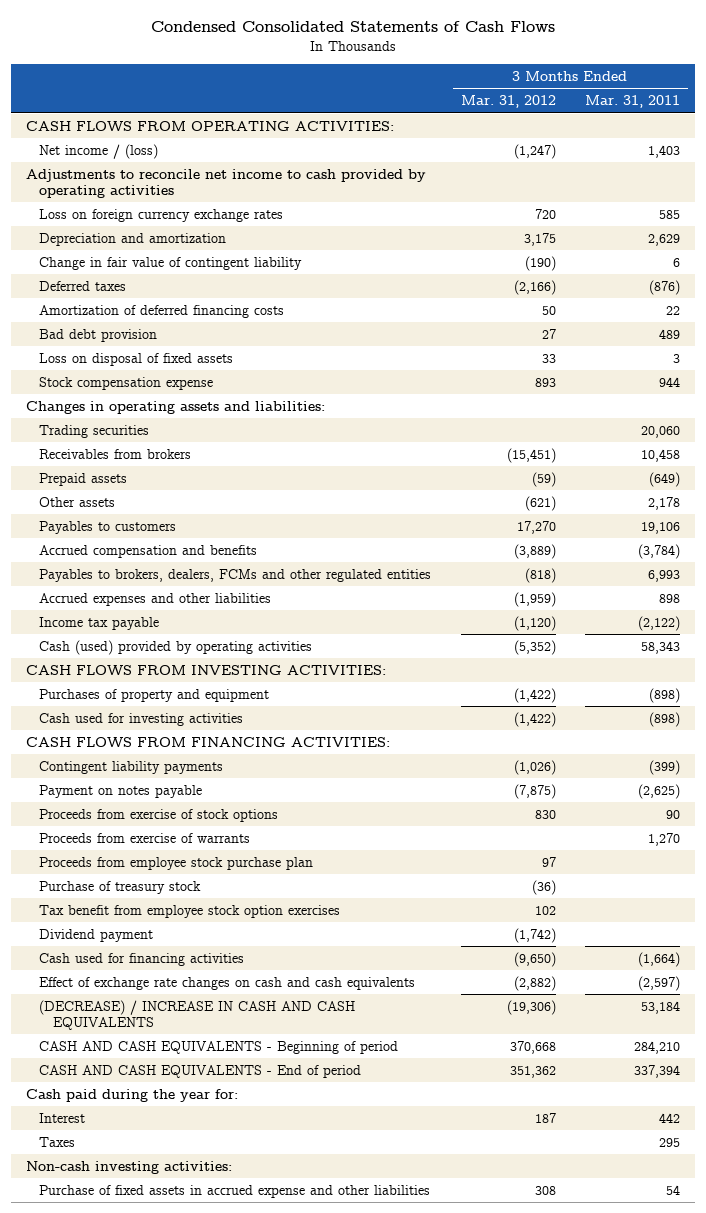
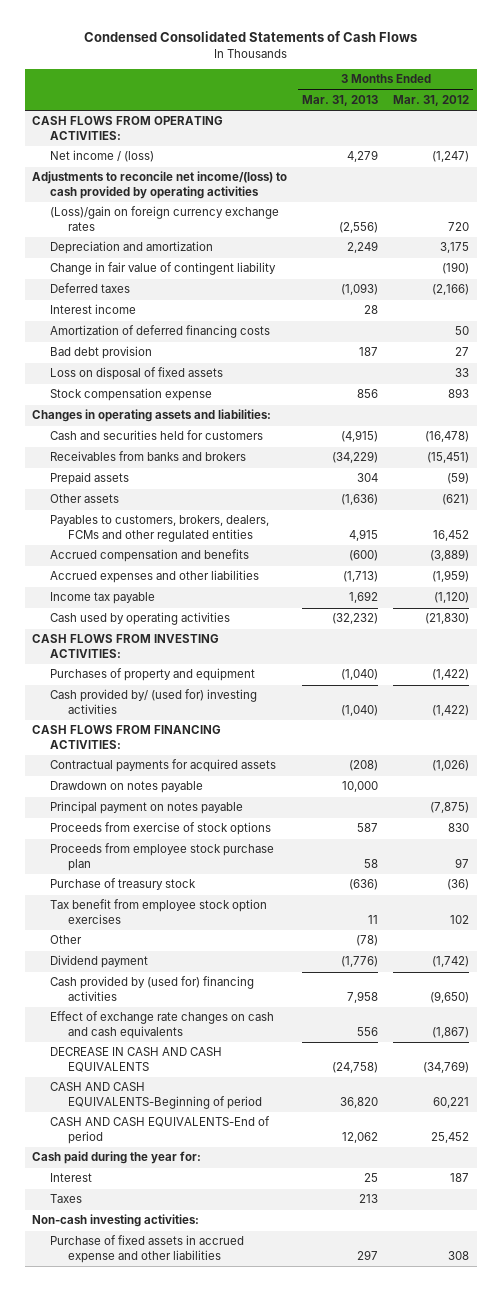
[585,95,681,109] Mar. 31, 2011 -> none
none -> [302,94,379,106] Mar. 31, 2013
[25,168,426,198] Adjustments to reconcile net income to cash provided by operating activities -> [32,171,288,199] Adjustments to reconcile net income/(loss) to cash provided by operating activities
[39,208,284,222] Loss on foreign currency exchange rates -> [50,206,280,231] (Loss)/gain on foreign currency exchange rates
none -> [50,304,137,315] Interest income
[39,424,150,438] Trading securities -> none
none -> [50,430,264,441] Cash and securities held for customers
[39,448,192,459] Receivables from brokers -> [50,451,247,462] Receivables from banks and brokers
[39,520,177,534] Payables to customers -> none
none -> [50,515,270,542] Payables to customers, brokers, dealers, FCMs and other regulated entities
[39,568,432,582] Payables to brokers, dealers, FCMs and other regulated entities -> none
[39,639,313,655] Cash (used) provided by operating activities -> [50,612,231,626] Cash used by operating activities
[513,639,556,655] (5,352) -> [425,613,470,625] (21,830)
[39,712,244,726] Cash used for investing activities -> [50,689,258,714] Cash provided by/ (used for) investing activities
[39,760,224,774] Contingent liability payments -> [50,759,277,773] Contractual payments for acquired assets
none -> [50,781,204,794] Drawdown on notes payable
[39,784,203,798] Payment on notes payable -> [50,801,244,815] Principal payment on notes payable
[39,832,251,843] Proceeds from exercise of warrants -> none
none -> [50,935,83,945] Other
[39,952,245,966] Cash used for financing activities -> [50,976,255,1001] Cash provided by (used for) financing activities
[513,975,556,991] (2,882) -> [432,1026,470,1038] (1,867)
[39,999,356,1030] (DECREASE) / INCREASE IN CASH AND CASH EQUIVALENTS -> [50,1047,223,1072] DECREASE IN CASH AND CASH EQUIVALENTS
[506,999,556,1015] (19,306) -> [423,1060,470,1073] (34,769)
[39,1040,399,1054] CASH AND CASH EQUIVALENTS - Beginning of period -> [50,1082,262,1109] CASH AND CASH EQUIVALENTS-Beginning of period
[509,1040,556,1054] 370,668 -> [433,1096,470,1108] 60,221
[39,1064,362,1078] CASH AND CASH EQUIVALENTS - End of period -> [50,1116,271,1144] CASH AND CASH EQUIVALENTS-End of period
[509,1065,556,1078] 351,362 -> [431,1131,470,1143] 25,452

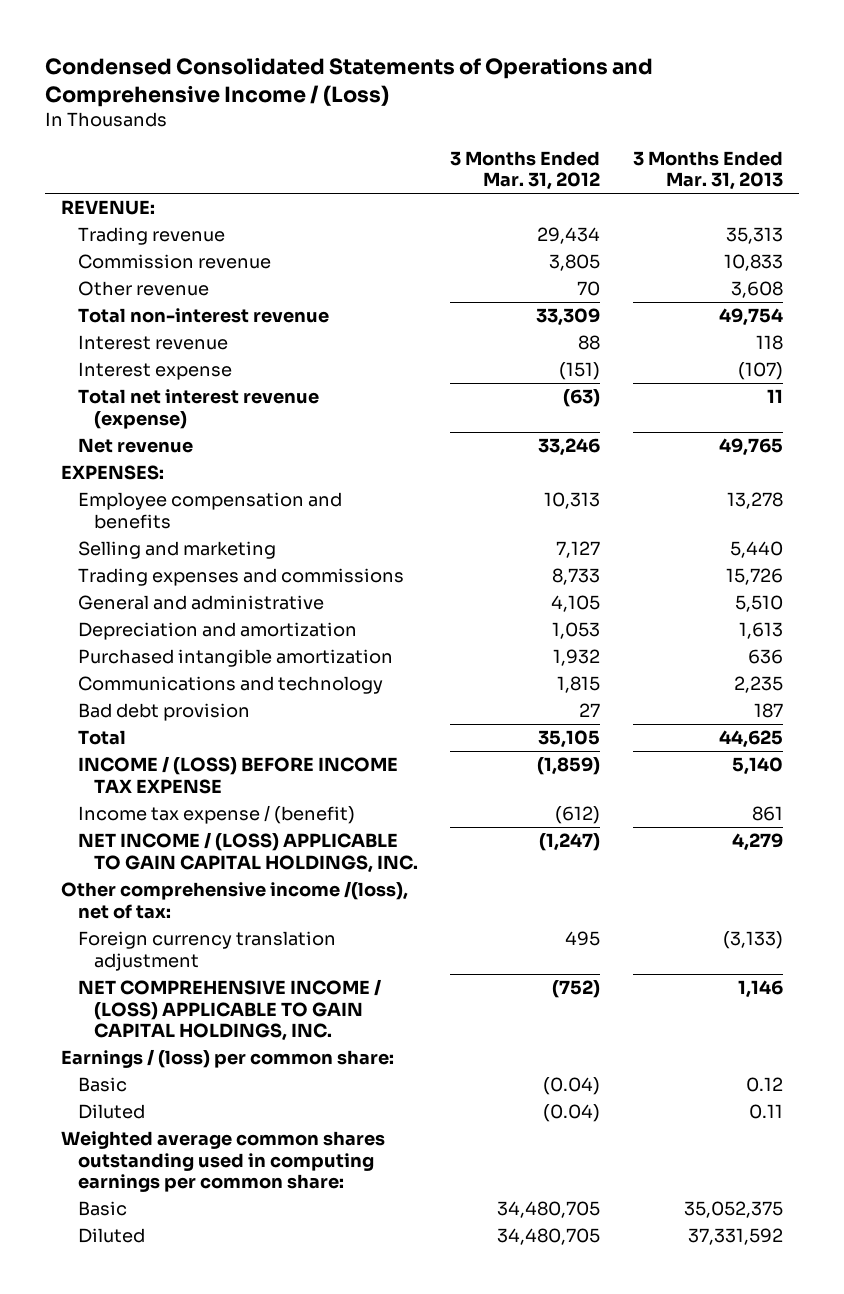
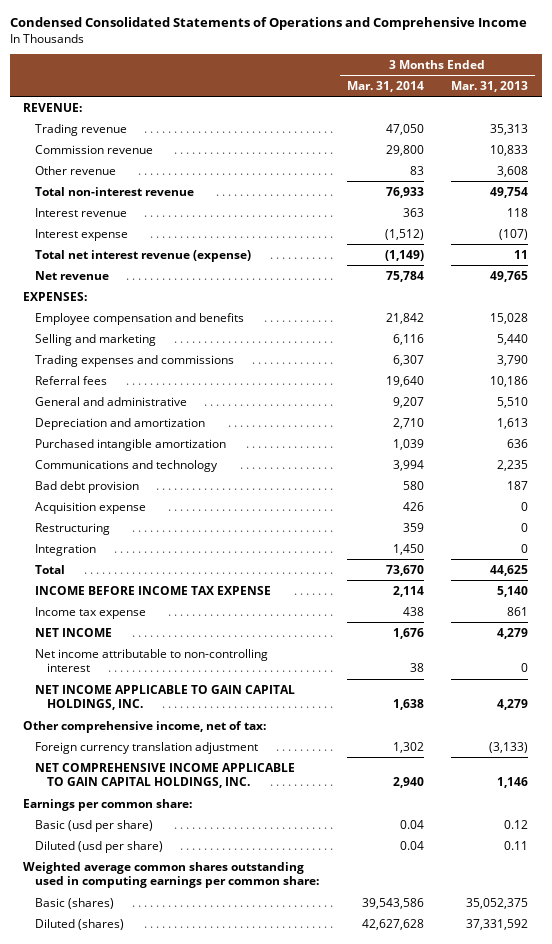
[45,56,654,107] Condensed Consolidated Statements of Operations and Comprehensive Income / (Loss) -> [9,17,527,31] Condensed Consolidated Statements of Operations and Comprehensive Income
[450,150,601,191] 3 Months Ended Mar. 31, 2012 -> none
none -> [346,81,424,93] Mar. 31, 2014
[726,492,783,510] 13,278 -> [490,312,529,324] 15,028
[725,568,783,586] 15,726 -> [497,354,529,366] 3,790
none -> [35,375,108,385] Referral fees
none -> [35,501,147,514] Acquisition expense
none -> [35,522,111,535] Restructuring
none -> [35,543,97,556] Integration
[77,756,398,794] INCOME / (LOSS) BEFORE INCOME TAX EXPENSE -> [35,585,272,595] INCOME BEFORE INCOME TAX EXPENSE
[77,805,355,825] Income tax expense / (benefit) -> [35,606,147,619] Income tax expense
none -> [35,627,113,637] NET INCOME
none -> [35,648,269,673] Net income attributable to non-controlling interest
[77,832,419,873] NET INCOME / (LOSS) APPLICABLE TO GAIN CAPITAL HOLDINGS, INC. -> [35,684,296,711] NET INCOME APPLICABLE TO GAIN CAPITAL HOLDINGS, INC.
[61,881,409,919] Other comprehensive income /(loss), net of tax: -> [23,720,267,733] Other comprehensive income, net of tax:
[77,979,381,1042] NET COMPREHENSIVE INCOME / (LOSS) APPLICABLE TO GAIN CAPITAL HOLDINGS, INC. -> [35,762,296,789] NET COMPREHENSIVE INCOME APPLICABLE TO GAIN CAPITAL HOLDINGS, INC.
[61,1049,395,1069] Earnings / (loss) per common share: -> [23,798,193,811] Earnings per common share:
[77,1077,127,1093] Basic -> [35,819,154,832] Basic (usd per share)
[77,1104,145,1120] Diluted -> [35,840,164,853] Diluted (usd per share)
[77,1201,127,1217] Basic -> [35,897,115,909] Basic (shares)
[77,1228,145,1244] Diluted -> [35,918,125,930] Diluted (shares)

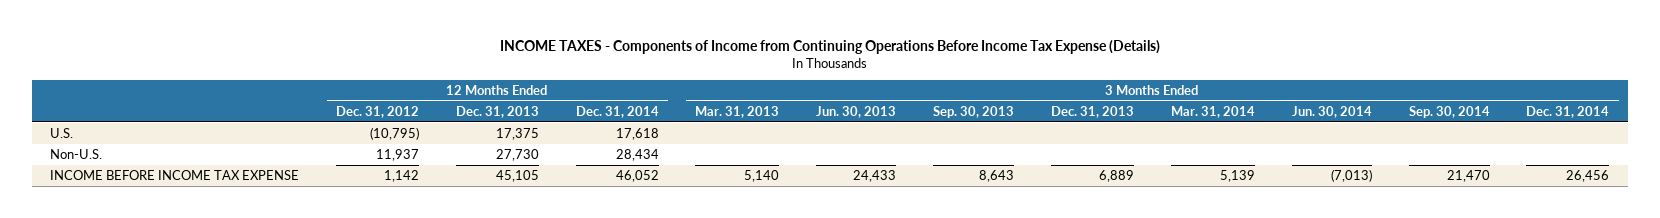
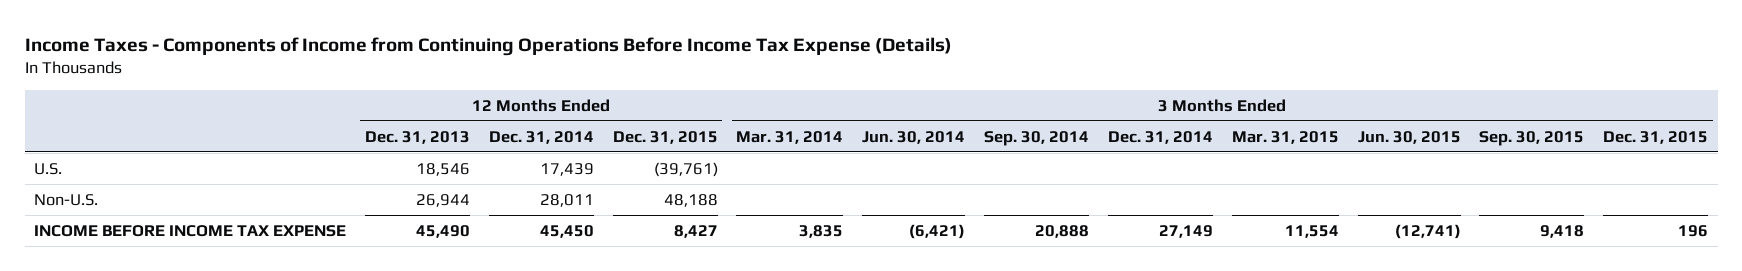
[499,39,1160,54] INCOME TAXES - Components of Income from Continuing Operations Before Income Tax Expense (Details) -> [24,36,952,56] Income Taxes - Components of Income from Continuing Operations Before Income Tax Expense (Details)
[335,105,419,118] Dec. 31, 2012 -> none
[695,105,780,118] Mar. 31, 2013 -> none
[816,105,897,118] Jun. 30, 2013 -> none
[933,105,1015,118] Sep. 30, 2013 -> none
[1051,105,1135,118] Dec. 31, 2013 -> none
none -> [612,130,718,144] Dec. 31, 2015
none -> [1231,130,1339,144] Mar. 31, 2015
none -> [1357,130,1461,144] Jun. 30, 2015
none -> [1479,130,1585,146] Sep. 30, 2015
none -> [1603,130,1709,144] Dec. 31, 2015
[495,127,539,140] 17,375 -> [415,162,470,176] 18,546
[615,127,659,140] 17,618 -> [539,162,594,176] 17,439
[495,148,539,161] 27,730 -> [415,193,470,207] 26,944
[615,148,659,161] 28,434 -> [539,193,594,207] 28,011
[495,169,539,182] 45,105 -> [415,224,470,238] 45,490
[615,169,659,182] 46,052 -> [539,224,594,238] 45,450
[1219,169,1255,182] 5,139 -> [799,224,844,238] 3,835
[1330,168,1372,182] (7,013) -> [909,223,966,239] (6,421)
[1446,169,1490,182] 21,470 -> [1035,224,1090,238] 20,888
[1566,169,1610,182] 26,456 -> [1158,224,1213,238] 27,149

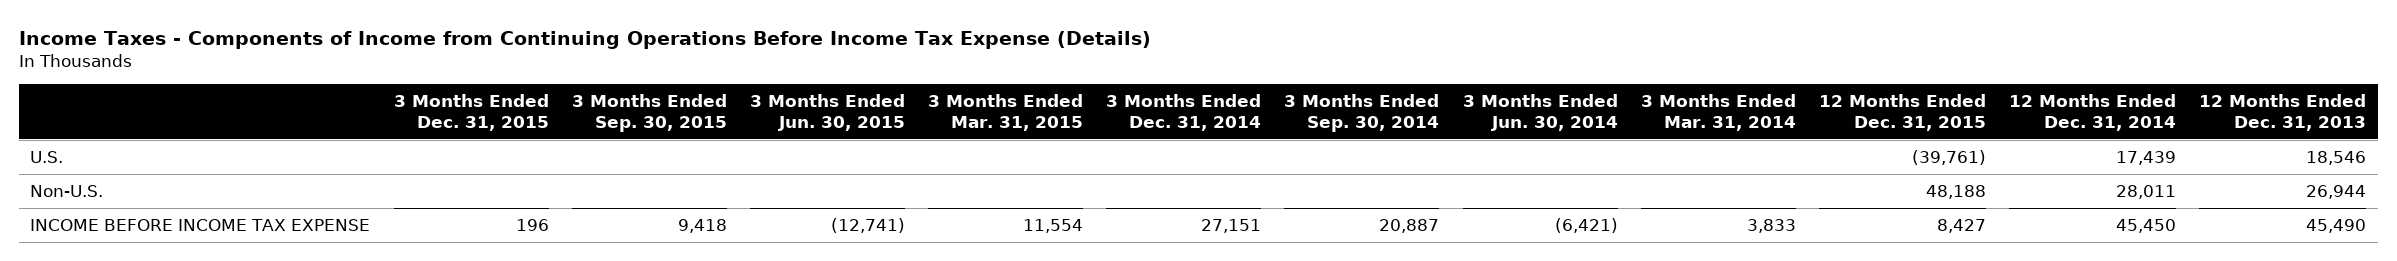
[799,224,844,238] 3,835 -> [1746,219,1796,234] 3,833
[1035,224,1090,238] 20,888 -> [1379,219,1440,234] 20,887
[1158,224,1213,238] 27,149 -> [1201,219,1262,234] 27,151

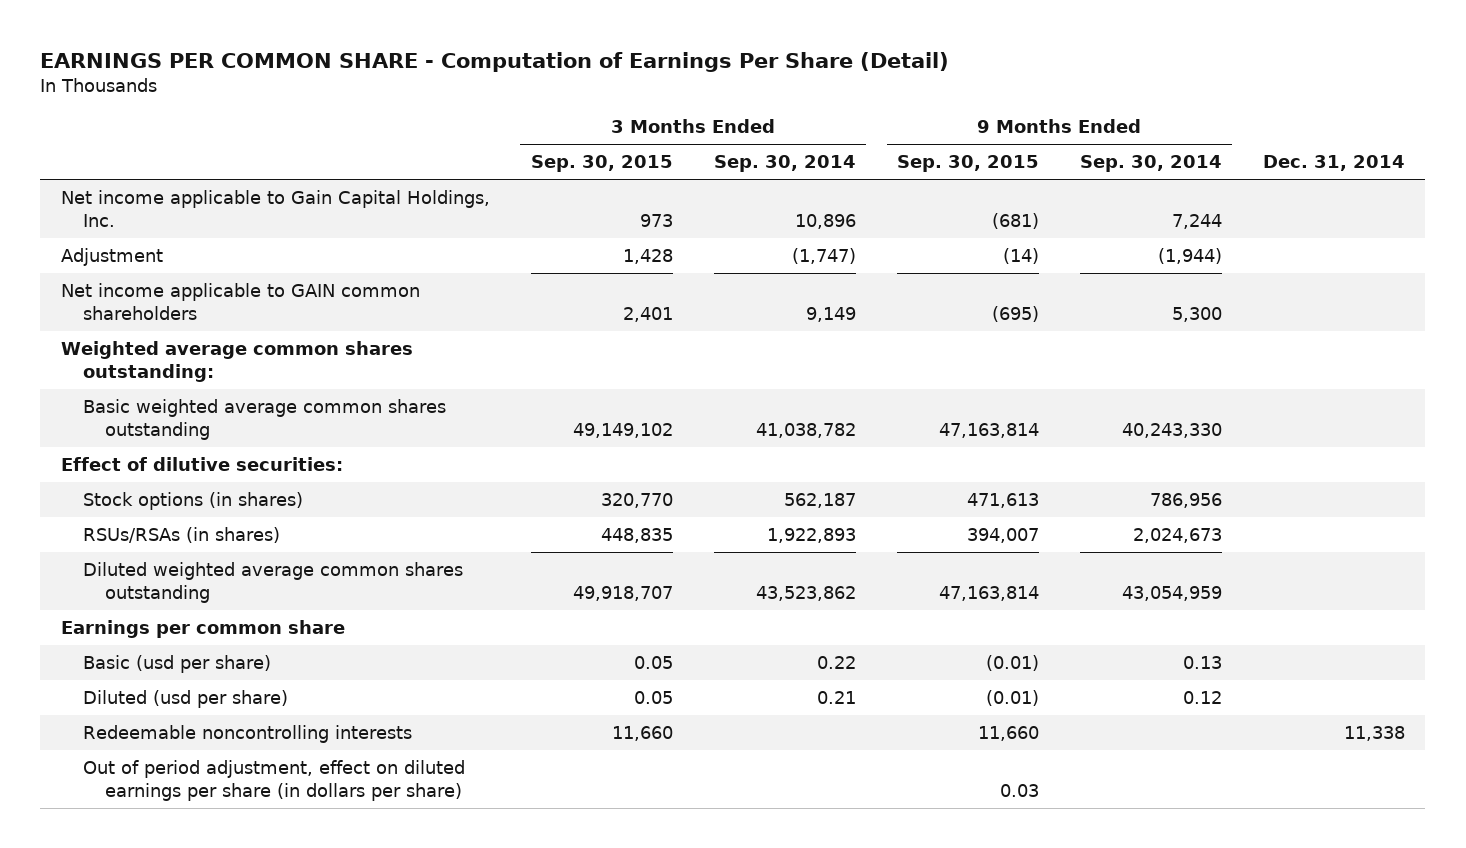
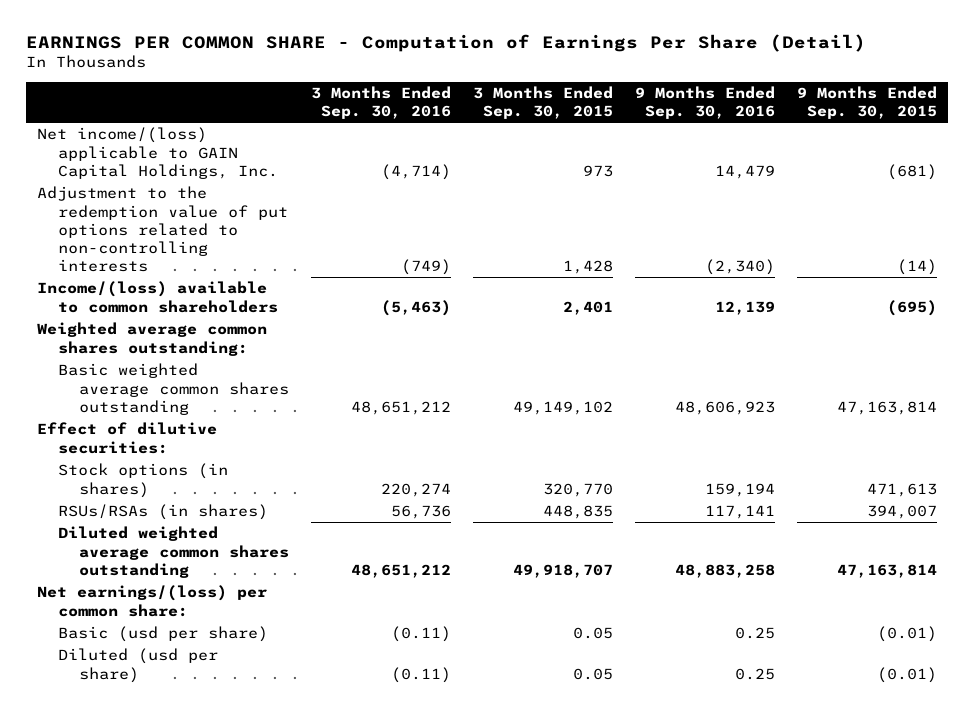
[713,155,856,173] Sep. 30, 2014 -> none
[1079,155,1222,173] Sep. 30, 2014 -> none
[1262,155,1405,172] Dec. 31, 2014 -> none
none -> [311,85,452,120] 3 Months Ended Sep. 30, 2016
none -> [635,85,776,120] 9 Months Ended Sep. 30, 2016
[60,189,490,227] Net income applicable to Gain Capital Holdings, Inc. -> [36,127,278,179] Net income/(loss) applicable to GAIN Capital Holdings, Inc.
[60,247,163,266] Adjustment -> [36,186,288,273] Adjustment to the redemption value of put options related to non-controlling interests
[60,282,420,320] Net income applicable to GAIN common shareholders -> [36,281,278,313] Income/(loss) available to common shareholders
[60,619,345,638] Earnings per common share -> [36,585,267,617] Net earnings/(loss) per common share:
[82,724,412,743] Redeemable noncontrolling interests -> none
[82,759,465,801] Out of period adjustment, effect on diluted earnings per share (in dollars per share) -> none

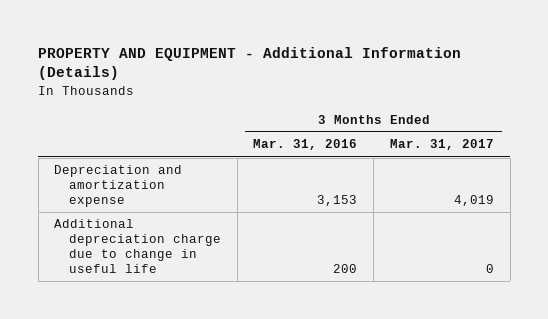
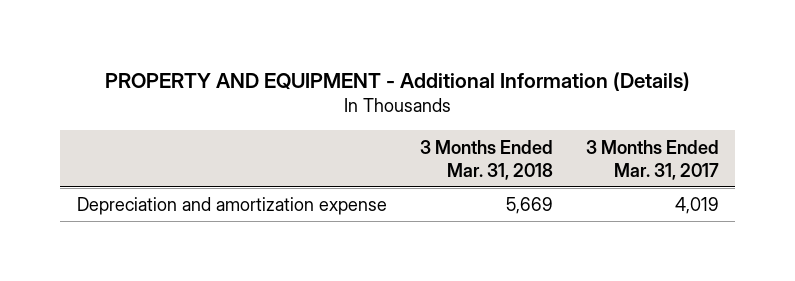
[253,139,358,151] Mar. 31, 2016 -> none
none -> [419,139,553,180] 3 Months Ended Mar. 31, 2018
[54,219,221,274] Additional depreciation charge due to change in useful life -> none

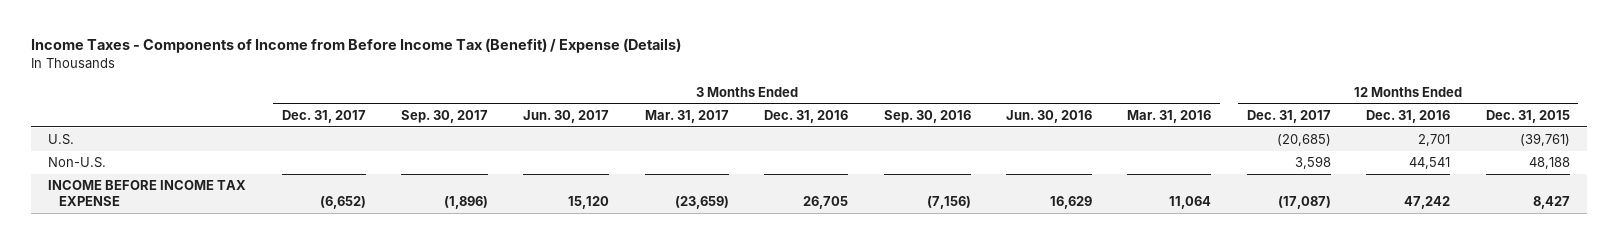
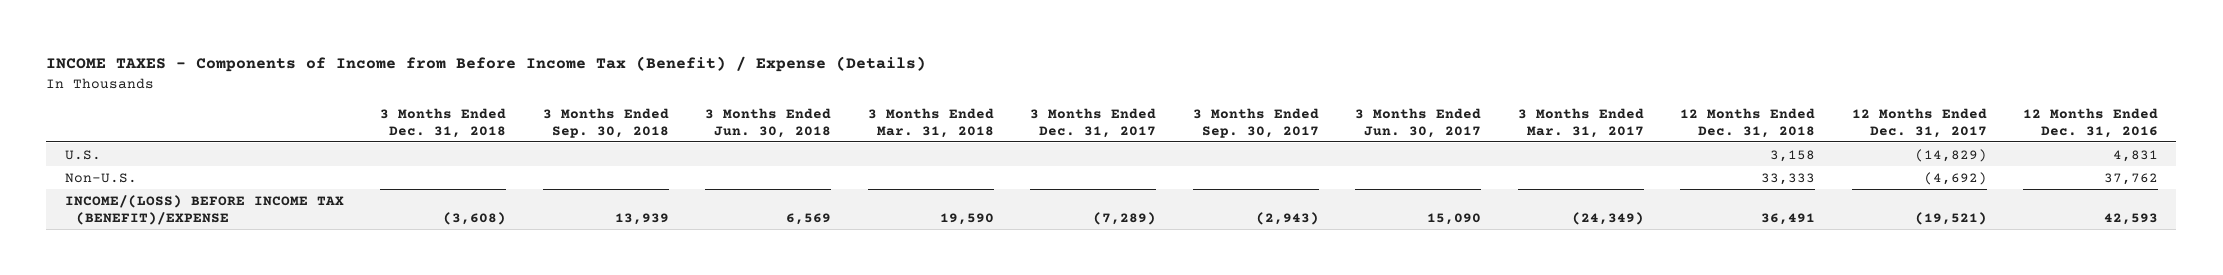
[30,38,681,54] Income Taxes - Components of Income from Before Income Tax (Benefit) / Expense (Details) -> [46,56,927,73] INCOME TAXES - Components of Income from Before Income Tax (Benefit) / Expense (Details)
[764,109,849,123] Dec. 31, 2016 -> none
[883,109,971,123] Sep. 30, 2016 -> none
[1006,109,1093,123] Jun. 30, 2016 -> none
[1127,109,1212,123] Mar. 31, 2016 -> none
[1485,109,1570,123] Dec. 31, 2015 -> none
none -> [380,107,507,138] 3 Months Ended Dec. 31, 2018
none -> [542,107,669,138] 3 Months Ended Sep. 30, 2018
none -> [705,107,832,138] 3 Months Ended Jun. 30, 2018
none -> [867,107,994,138] 3 Months Ended Mar. 31, 2018
none -> [1680,107,1816,138] 12 Months Ended Dec. 31, 2018
[1276,134,1331,147] (20,685) -> [1914,148,1987,162] (14,829)
[1418,134,1451,147] 2,701 -> [2113,149,2159,162] 4,831
[1294,156,1331,170] 3,598 -> [1923,171,1987,185] (4,692)
[1409,157,1451,170] 44,541 -> [2104,172,2159,185] 37,762
[48,180,247,207] INCOME BEFORE INCOME TAX EXPENSE -> [64,194,344,225] INCOME/(LOSS) BEFORE INCOME TAX (BENEFIT)/EXPENSE
[319,196,366,210] (6,652) -> [1093,211,1157,225] (7,289)
[444,196,489,210] (1,896) -> [1255,211,1319,225] (2,943)
[568,196,610,210] 15,120 -> [1427,212,1482,225] 15,090
[674,196,729,210] (23,659) -> [1571,211,1644,225] (24,349)
[1277,196,1331,210] (17,087) -> [1914,211,1987,225] (19,521)
[1404,196,1451,210] 47,242 -> [2104,212,2159,225] 42,593

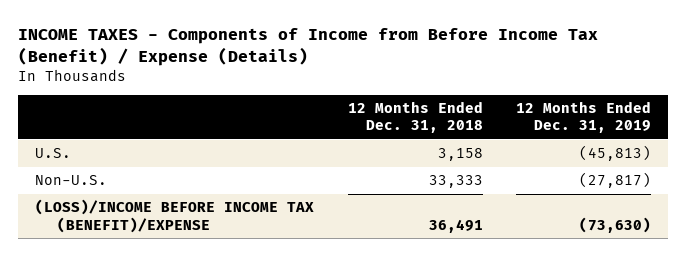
[380,107,507,138] 3 Months Ended Dec. 31, 2018 -> none
[542,107,669,138] 3 Months Ended Sep. 30, 2018 -> none
[705,107,832,138] 3 Months Ended Jun. 30, 2018 -> none
[867,107,994,138] 3 Months Ended Mar. 31, 2018 -> none
[1030,107,1157,138] 3 Months Ended Dec. 31, 2017 -> none
[1192,107,1319,138] 3 Months Ended Sep. 30, 2017 -> none
[1355,107,1482,138] 3 Months Ended Jun. 30, 2017 -> none
[1517,107,1644,138] 3 Months Ended Mar. 31, 2017 -> none
[1851,107,1987,138] 12 Months Ended Dec. 31, 2017 -> none
[2023,107,2159,138] 12 Months Ended Dec. 31, 2016 -> none
none -> [516,100,652,134] 12 Months Ended Dec. 31, 2019
[64,194,344,225] INCOME/(LOSS) BEFORE INCOME TAX (BENEFIT)/EXPENSE -> [34,199,314,233] (LOSS)/INCOME BEFORE INCOME TAX (BENEFIT)/EXPENSE

